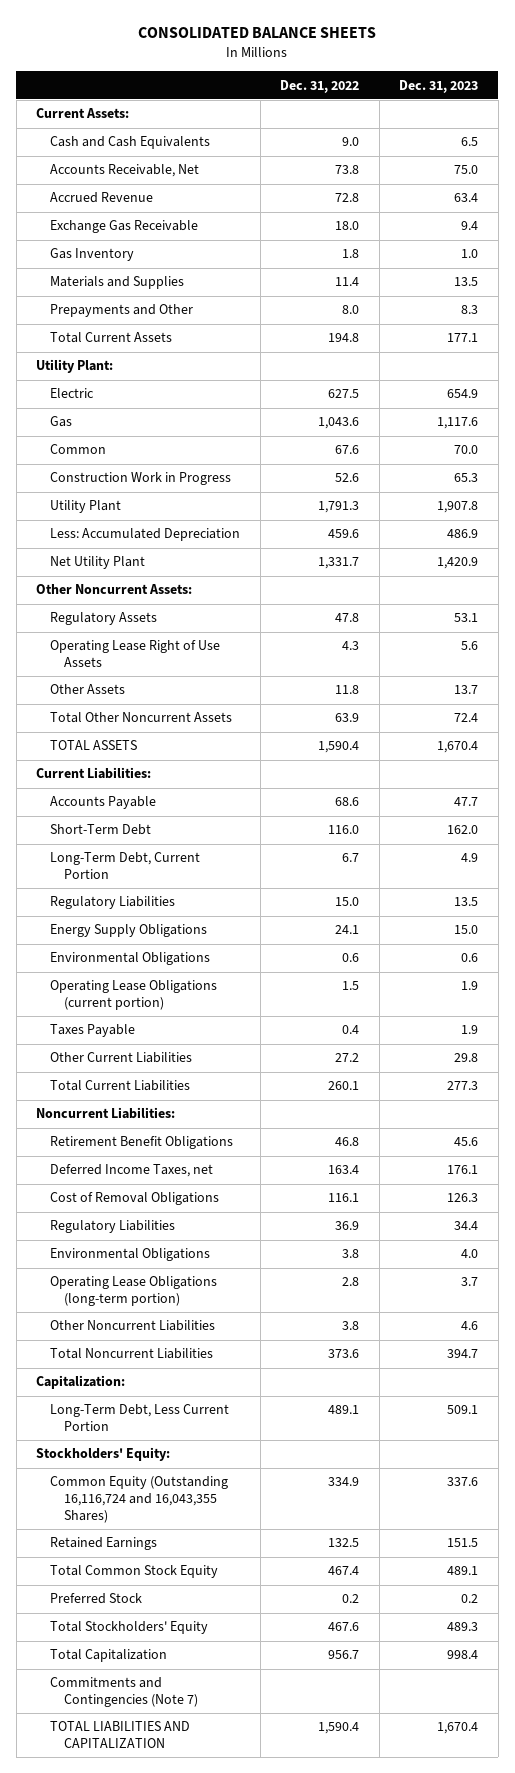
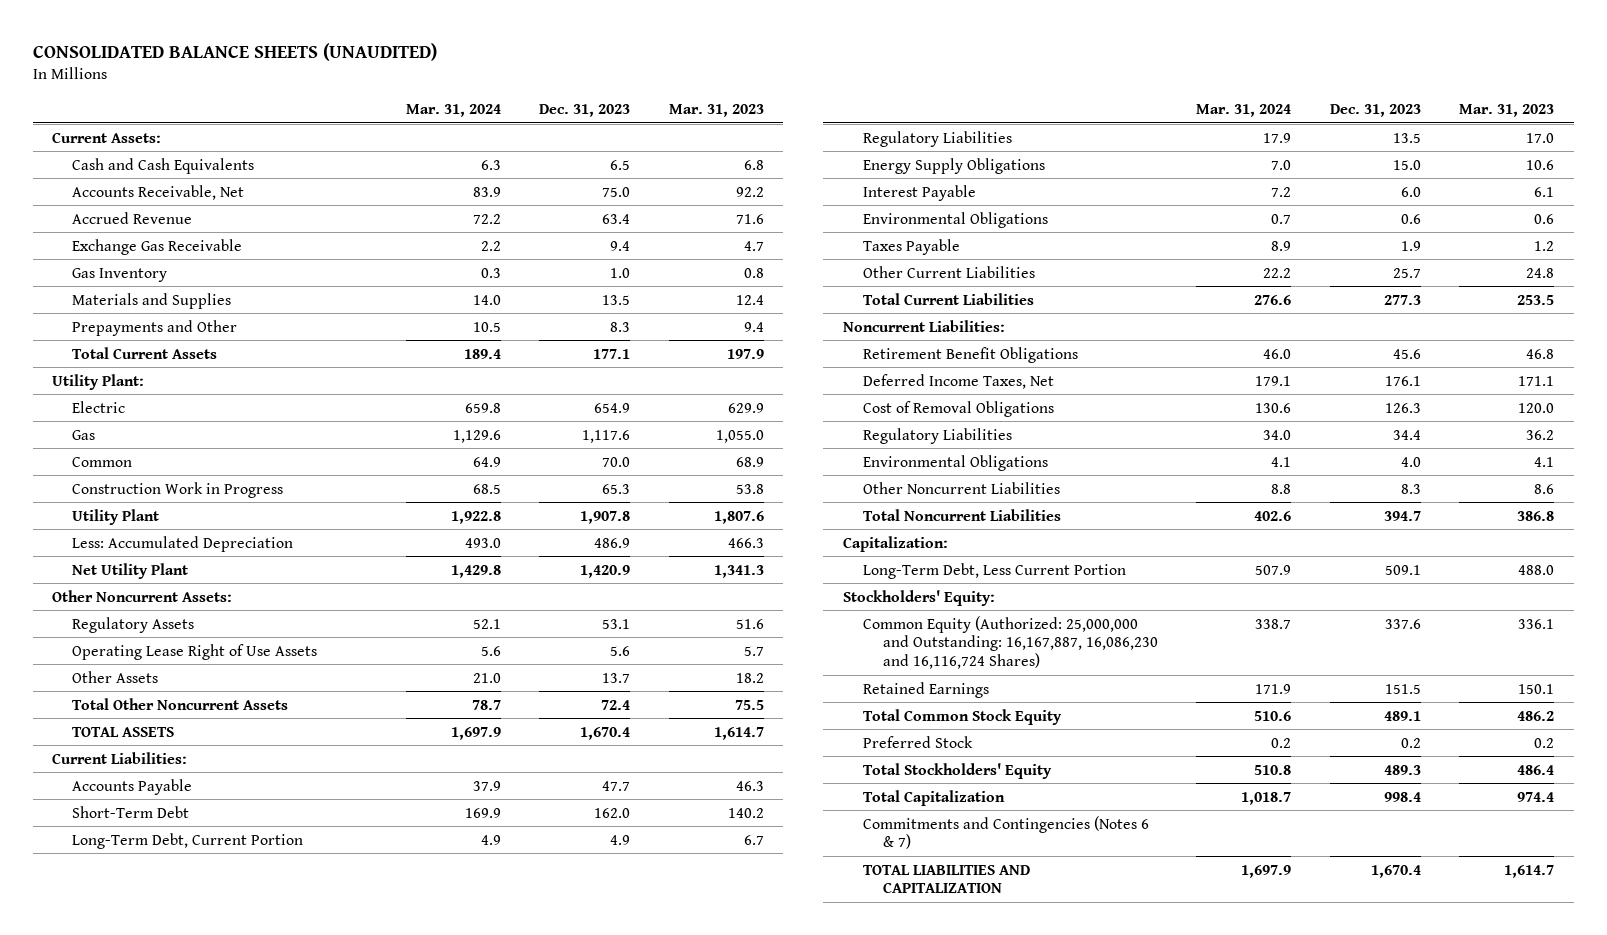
[138,27,377,39] CONSOLIDATED BALANCE SHEETS -> [32,42,437,61] CONSOLIDATED BALANCE SHEETS (UNAUDITED)
[280,79,360,93] Dec. 31, 2022 -> none
none -> [405,103,501,117] Mar. 31, 2024
none -> [668,103,764,117] Mar. 31, 2023
none -> [862,184,976,201] Interest Payable
[50,980,218,1011] Operating Lease Obligations (current portion) -> none
[454,1053,479,1063] 29.8 -> [1392,267,1421,278] 25.7
[50,1164,214,1178] Deferred Income Taxes, net -> [862,373,1054,389] Deferred Income Taxes, Net
[50,1276,218,1307] Operating Lease Obligations (long-term portion) -> none
[461,1321,479,1331] 4.6 -> [1400,483,1421,494] 8.3
[50,1476,229,1523] Common Equity (Outstanding 16,116,724 and 16,043,355 Shares) -> [862,615,1158,670] Common Equity (Authorized: 25,000,000 and Outstanding: 16,167,887, 16,086,230 and 16,116,724 Shares)
[50,1677,198,1708] Commitments and Contingencies (Note 7) -> [862,815,1149,850] Commitments and Contingencies (Notes 6 & 7)

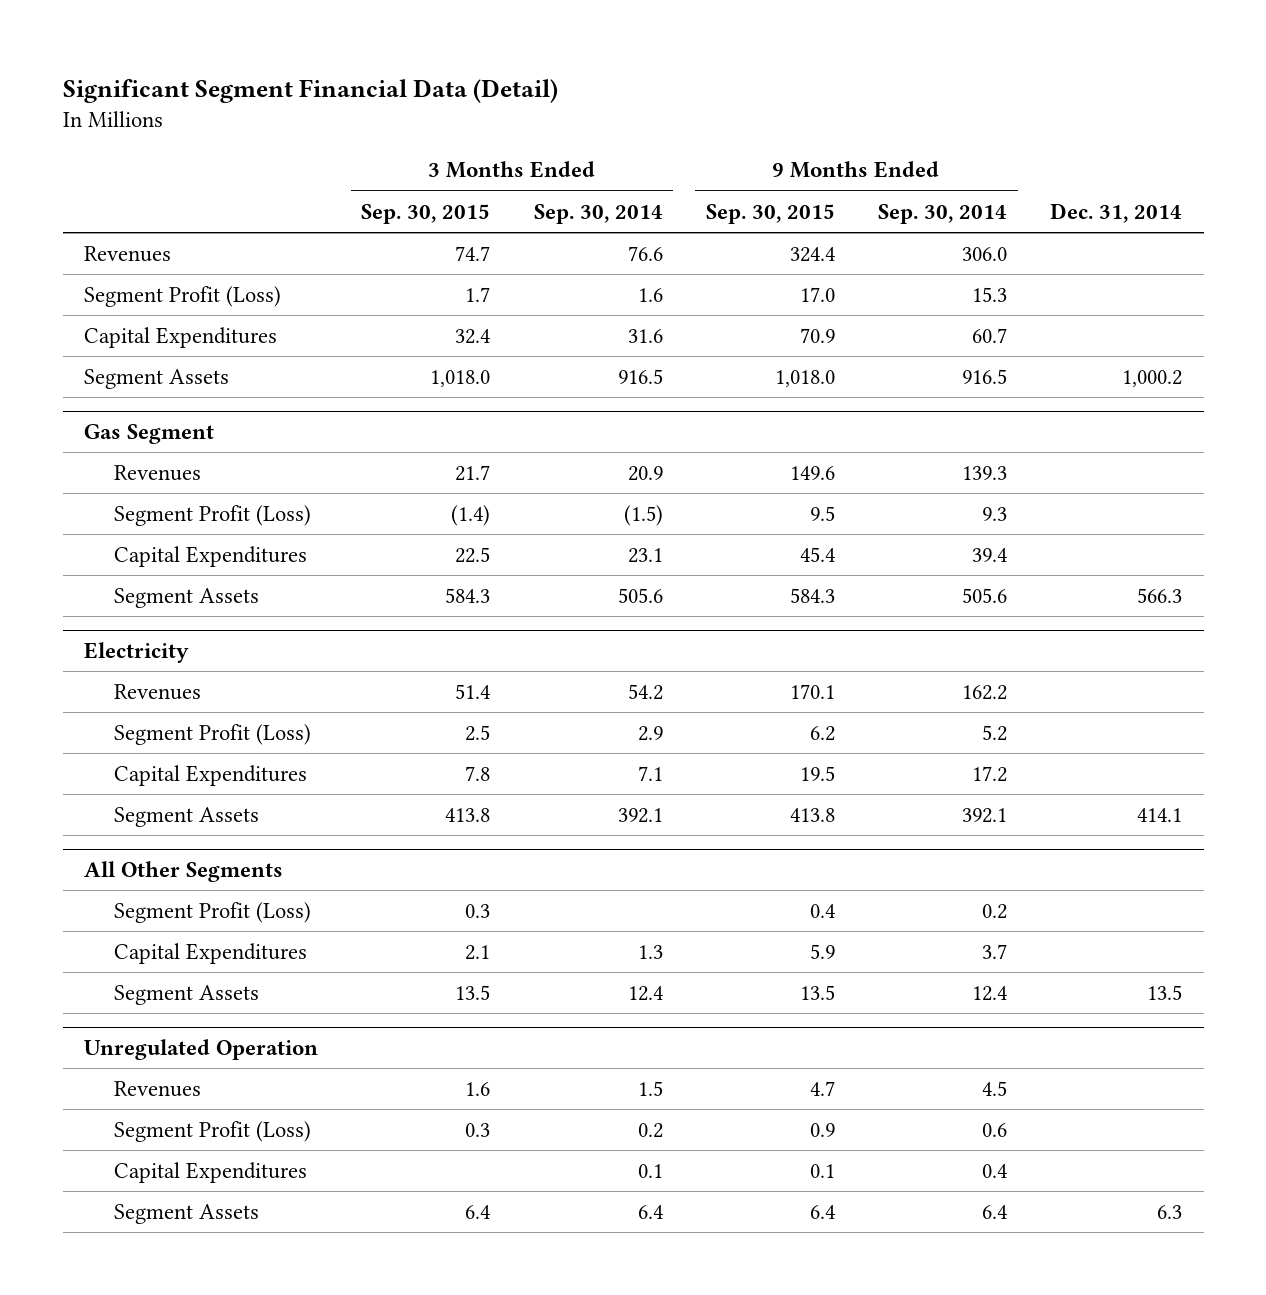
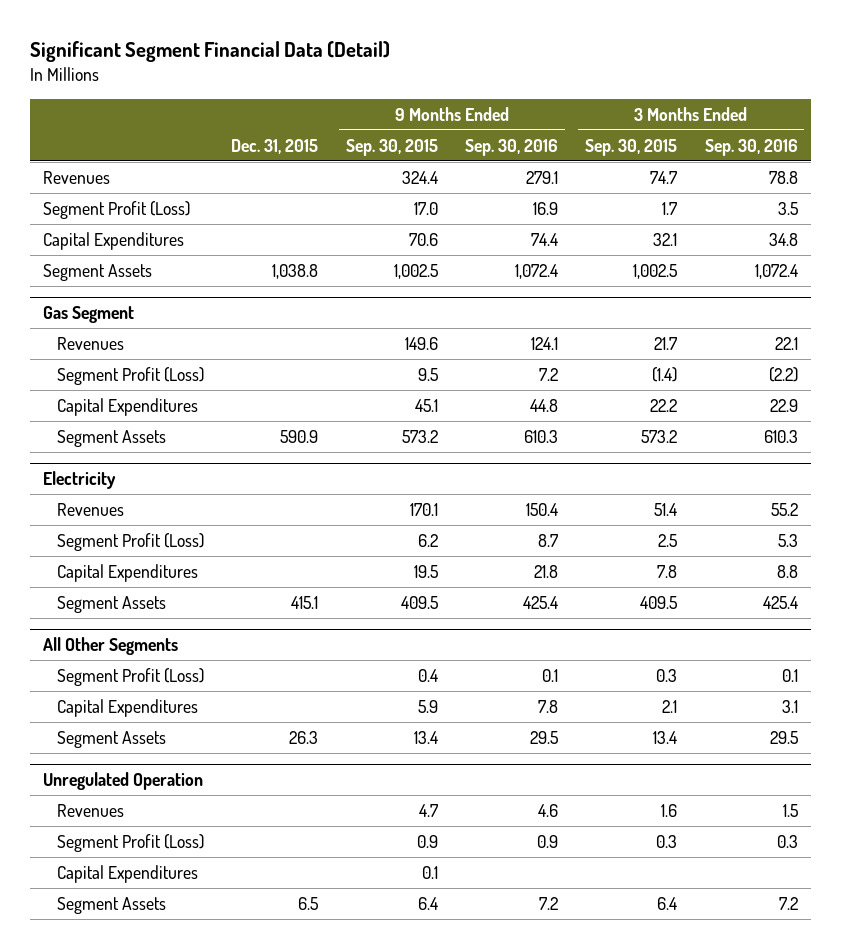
[533,203,663,224] Sep. 30, 2014 -> none
[878,203,1008,224] Sep. 30, 2014 -> none
[1050,202,1183,223] Dec. 31, 2014 -> none
none -> [231,138,319,154] Dec. 31, 2015
none -> [464,138,558,156] Sep. 30, 2016
none -> [704,138,798,156] Sep. 30, 2016
[455,328,491,344] 32.4 -> [653,232,678,246] 32.1
[799,327,835,343] 70.9 -> [408,232,438,246] 70.6
[430,369,491,387] 1,018.0 -> [633,263,678,279] 1,002.5
[774,369,835,387] 1,018.0 -> [393,263,438,279] 1,002.5
[455,546,491,563] 22.5 -> [650,398,678,412] 22.2
[799,546,835,562] 45.4 -> [414,398,438,412] 45.1
[445,587,491,603] 584.3 -> [641,429,678,443] 573.2
[789,587,835,603] 584.3 -> [401,429,438,443] 573.2
[445,807,491,822] 413.8 -> [640,595,678,609] 409.5
[789,807,835,822] 413.8 -> [400,595,438,609] 409.5
[455,984,491,1000] 13.5 -> [653,730,678,744] 13.4
[799,984,835,1000] 13.5 -> [413,730,438,744] 13.4

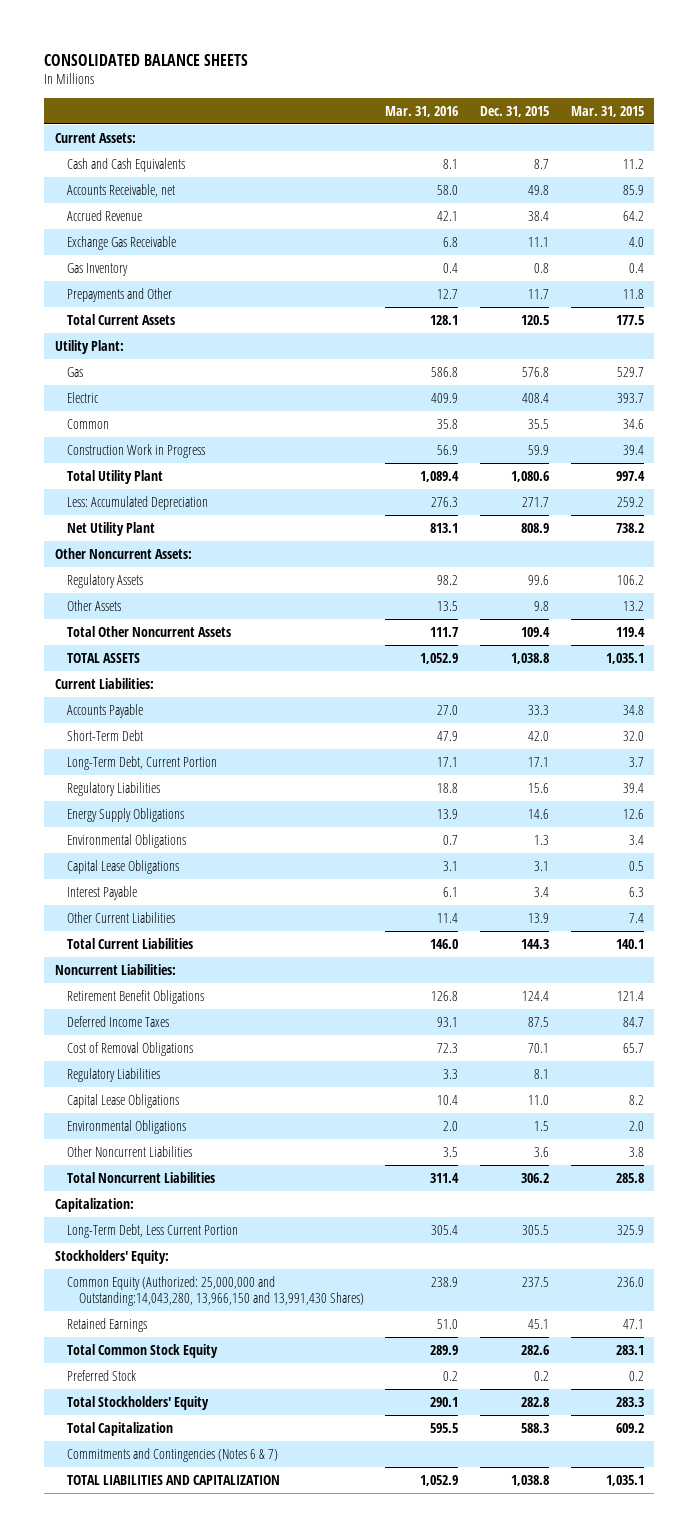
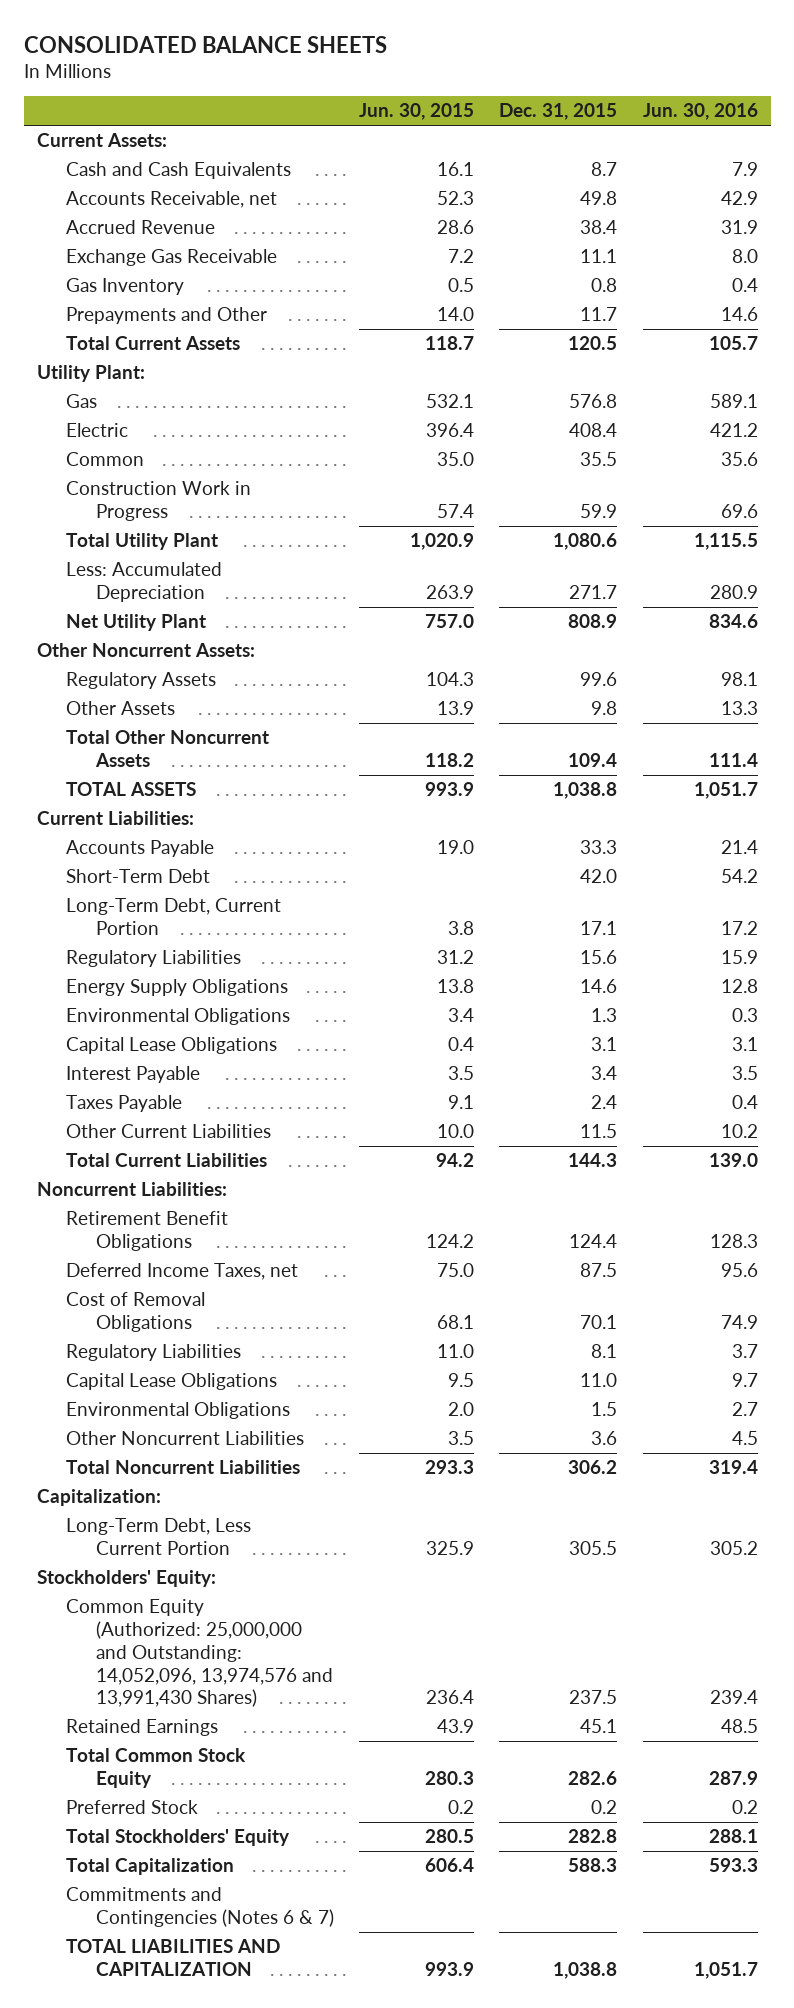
[385,105,459,117] Mar. 31, 2016 -> none
[570,105,644,117] Mar. 31, 2015 -> none
none -> [358,103,474,121] Jun. 30, 2015
none -> [642,103,758,121] Jun. 30, 2016
none -> [66,1095,183,1113] Taxes Payable
[528,912,550,923] 13.9 -> [580,1124,618,1139] 11.5
[66,1015,169,1027] Deferred Income Taxes -> [66,1263,299,1281] Deferred Income Taxes, net
[66,1275,364,1307] Common Equity (Authorized: 25,000,000 and Outstanding:14,043,280, 13,966,150 and 13,991,430 Shares) -> [66,1599,333,1708] Common Equity (Authorized: 25,000,000 and Outstanding: 14,052,096, 13,974,576 and 13,991,430 Shares)

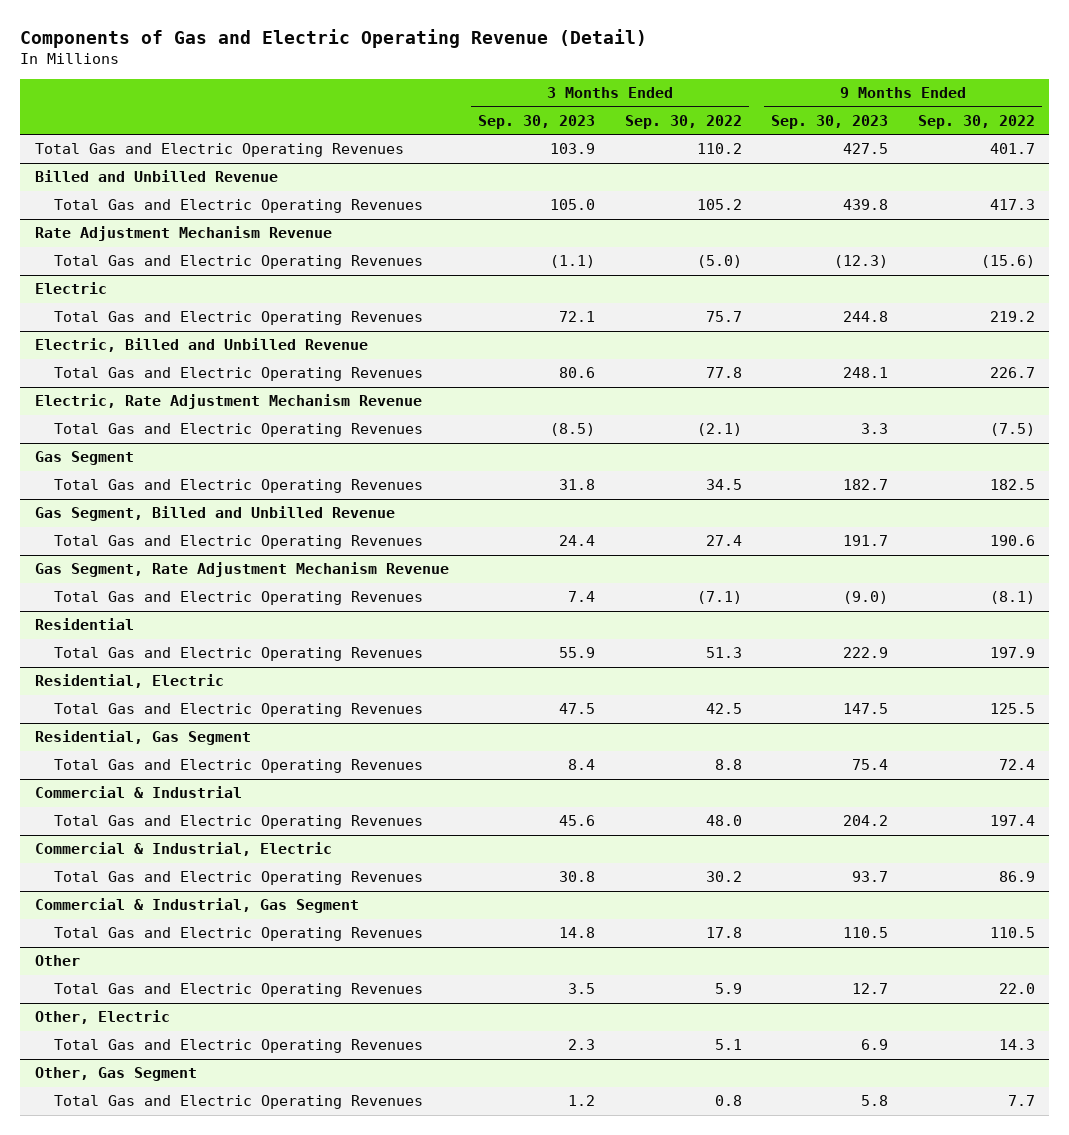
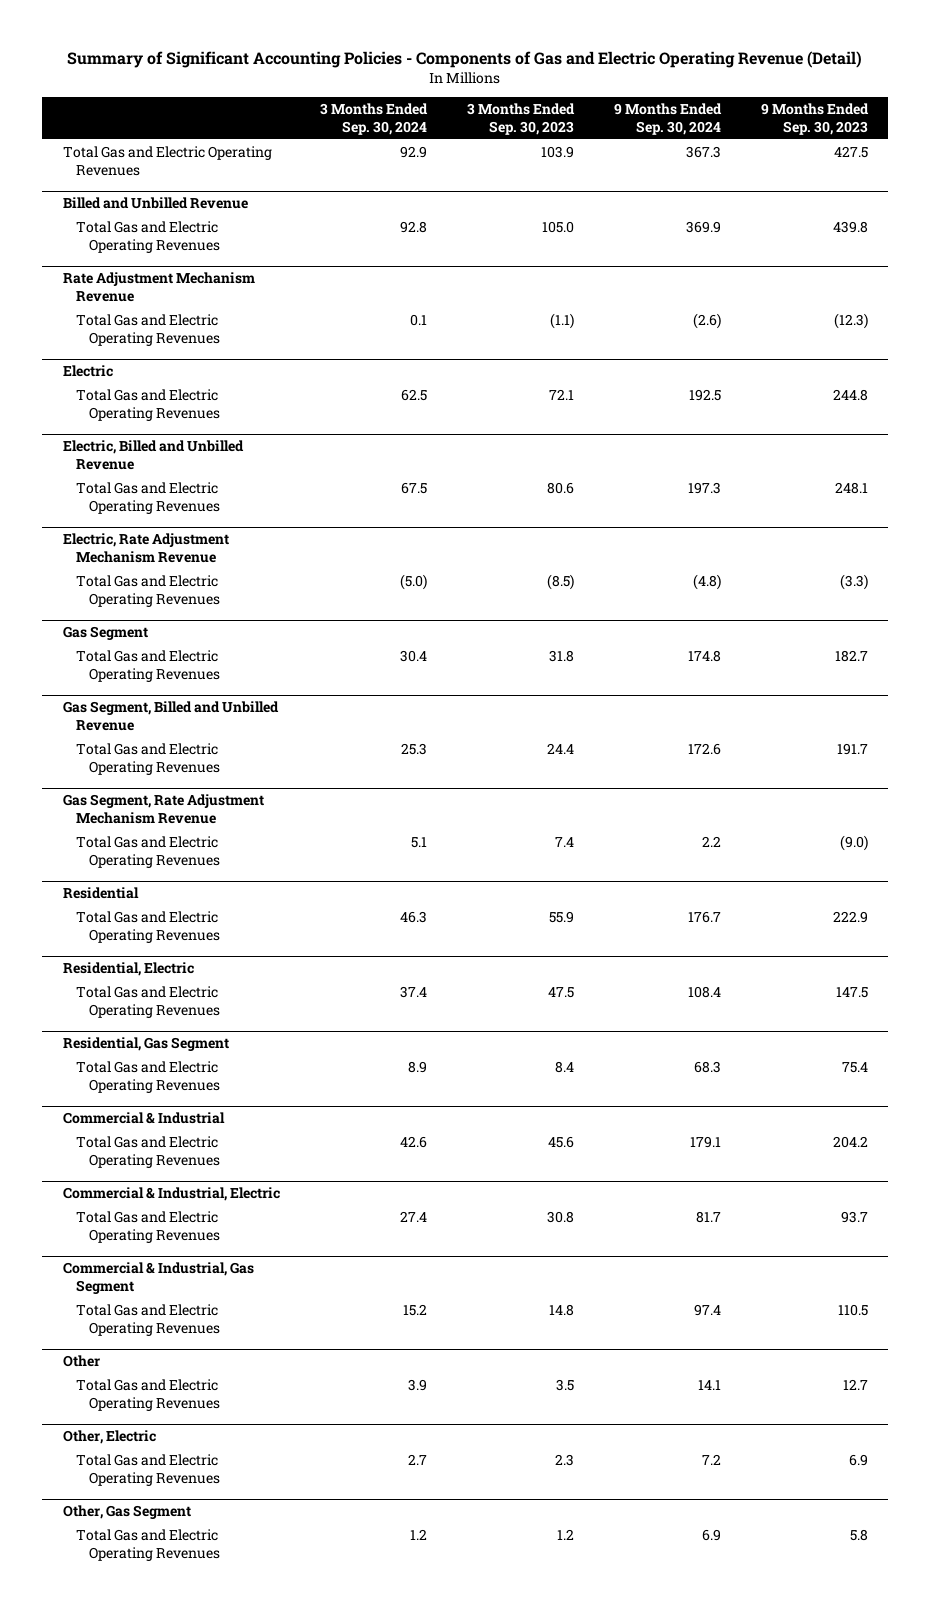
[20,28,648,48] Components of Gas and Electric Operating Revenue (Detail) -> [67,51,863,69] Summary of Significant Accounting Policies - Components of Gas and Electric Operating Revenue (Detail)
[624,115,742,130] Sep. 30, 2022 -> none
[917,115,1035,130] Sep. 30, 2022 -> none
none -> [319,103,428,136] 3 Months Ended Sep. 30, 2024
none -> [613,103,722,136] 9 Months Ended Sep. 30, 2024
[861,423,889,435] 3.3 -> [839,573,868,590] (3.3)

